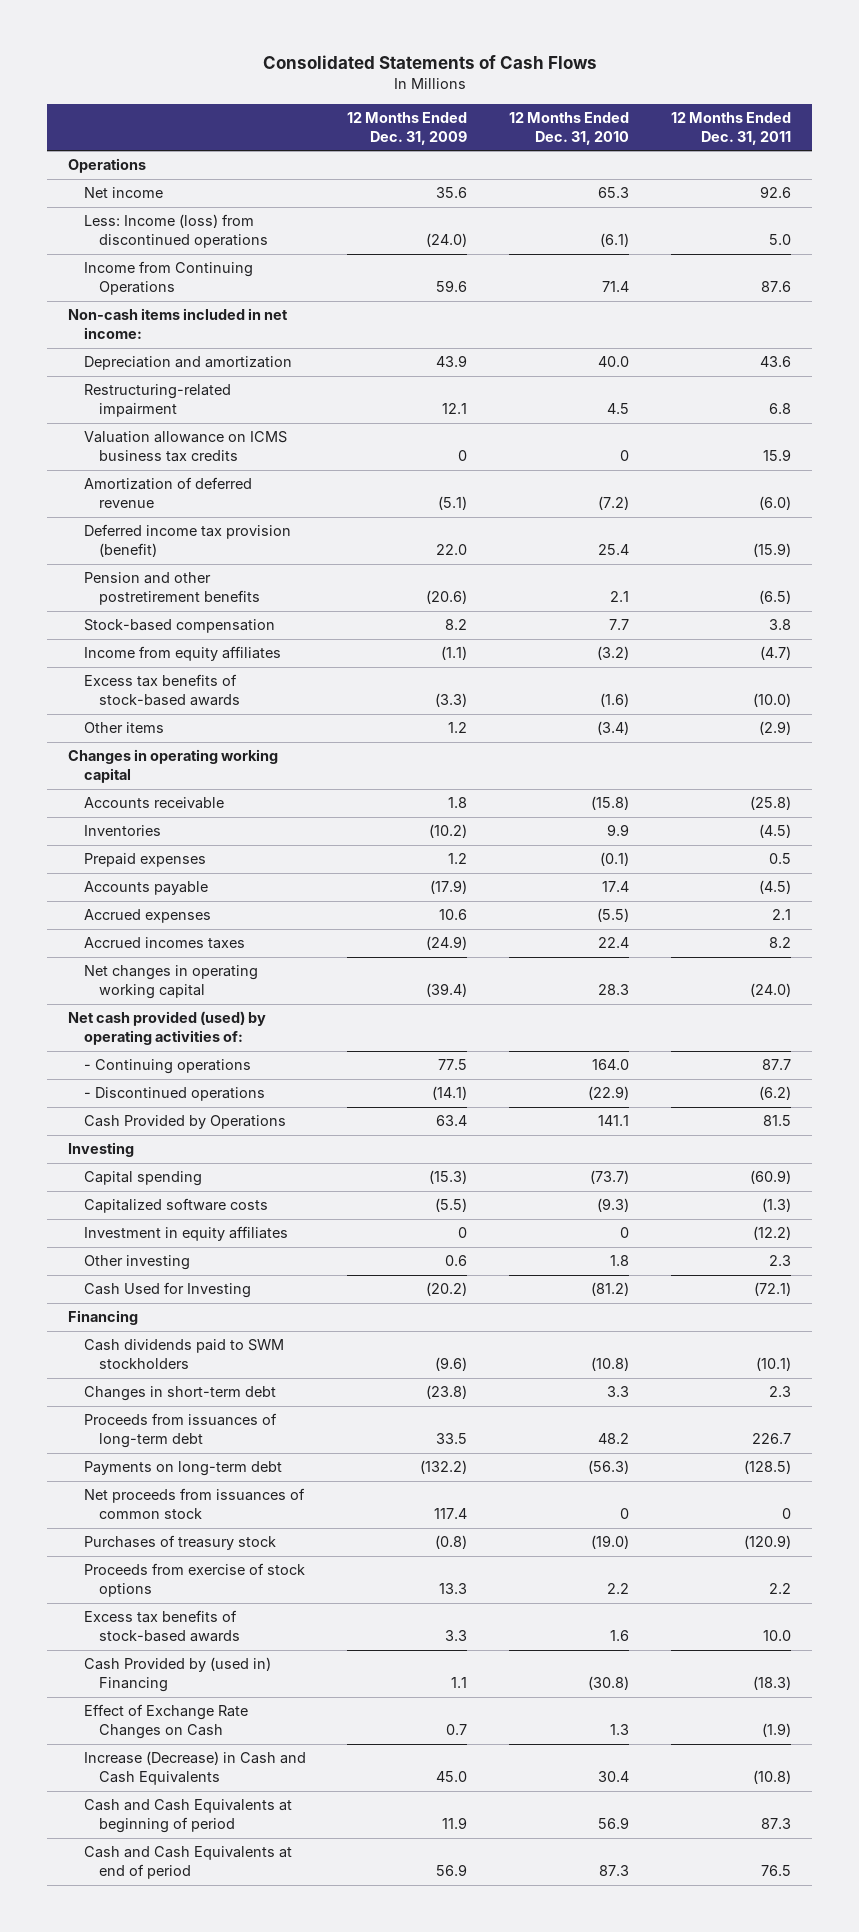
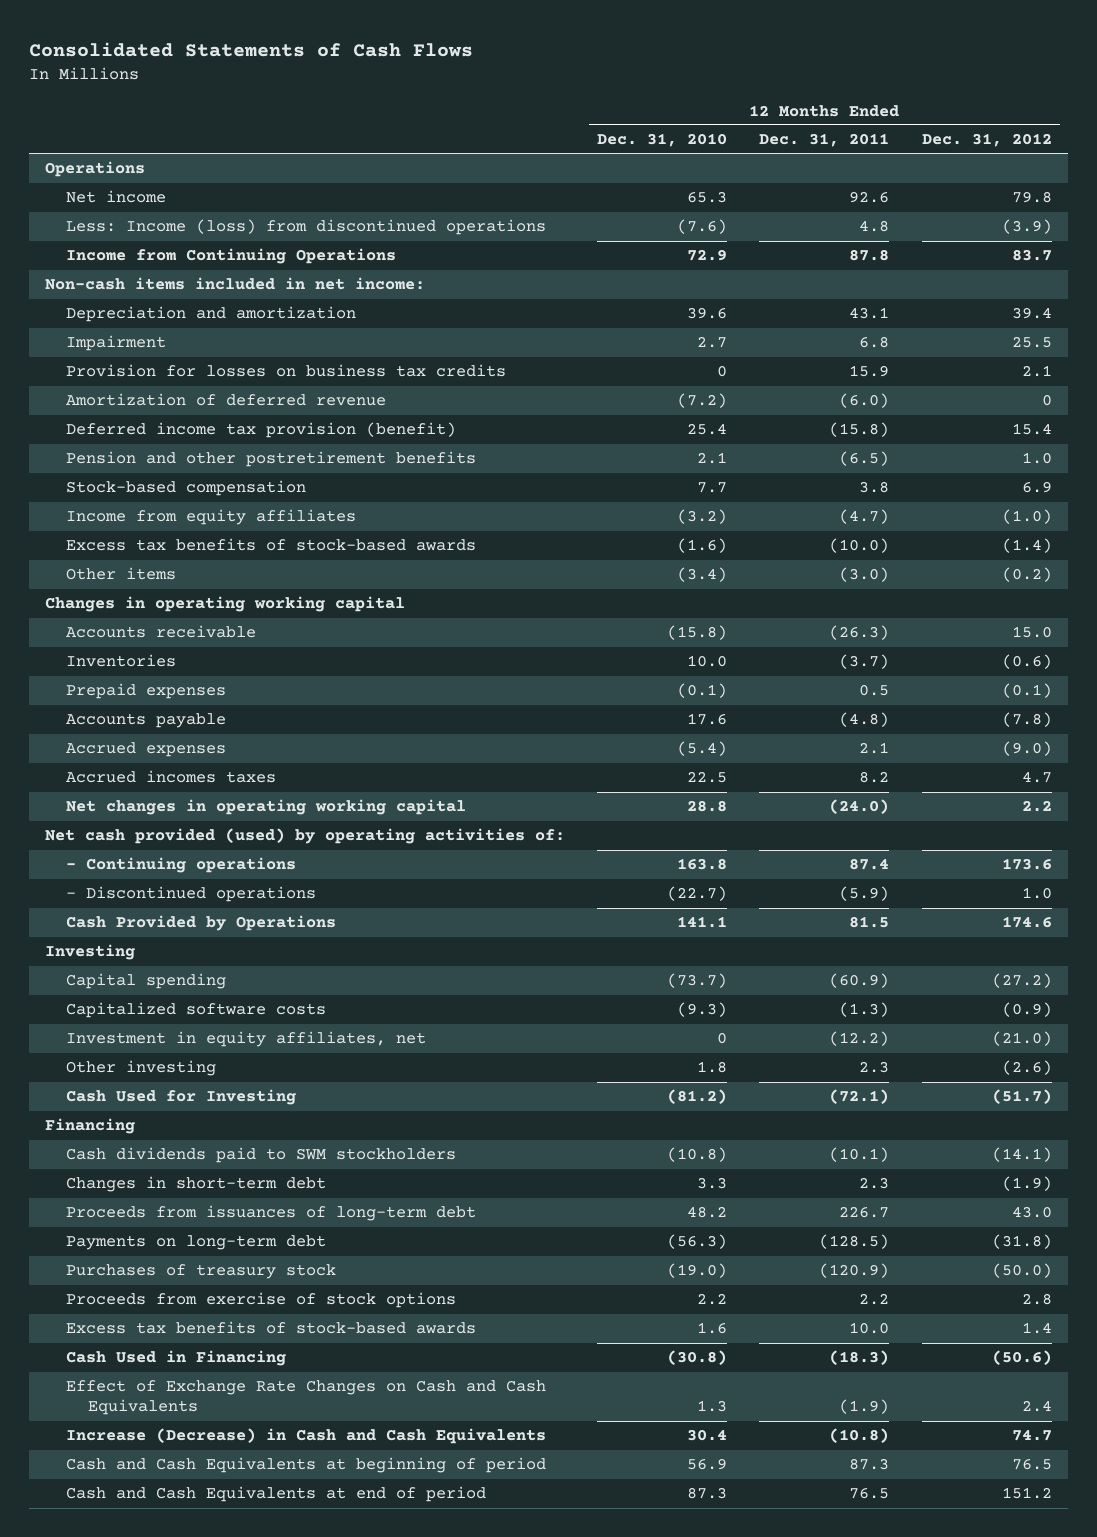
[347,112,468,145] 12 Months Ended Dec. 31, 2009 -> none
none -> [921,133,1052,148] Dec. 31, 2012
[600,232,630,247] (6.1) -> [677,219,728,235] (7.6)
[769,233,792,245] 5.0 -> [859,220,890,233] 4.8
[602,280,630,292] 71.4 -> [687,249,728,262] 72.9
[761,280,792,292] 87.6 -> [849,249,890,262] 87.8
[598,356,630,368] 40.0 -> [687,307,728,320] 39.6
[760,356,792,368] 43.6 -> [849,307,890,320] 43.1
[83,384,231,417] Restructuring-related impairment -> [66,335,167,352] Impairment
[607,402,630,414] 4.5 -> [697,336,728,349] 2.7
[83,431,287,462] Valuation allowance on ICMS business tax credits -> [66,364,507,378] Provision for losses on business tax credits
[753,542,792,557] (15.9) -> [829,422,890,438] (15.8)
[759,721,792,736] (2.9) -> [839,567,890,583] (3.0)
[750,796,792,811] (25.8) -> [829,625,890,641] (26.3)
[607,824,630,837] 9.9 -> [687,655,728,668] 10.0
[759,824,792,839] (4.5) -> [839,654,890,670] (3.7)
[602,881,630,893] 17.4 -> [687,713,728,726] 17.6
[759,880,792,895] (4.5) -> [839,712,890,728] (4.8)
[597,908,630,923] (5.5) -> [677,741,728,757] (5.4)
[598,937,630,949] 22.4 -> [687,771,728,784] 22.5
[598,983,630,995] 28.3 -> [687,800,728,813] 28.8
[592,1059,630,1071] 164.0 -> [677,858,728,871] 163.8
[762,1059,792,1071] 87.7 -> [849,858,890,871] 87.4
[588,1086,630,1101] (22.9) -> [667,886,728,902] (22.7)
[759,1086,792,1101] (6.2) -> [839,886,890,902] (5.9)
[83,1226,288,1242] Investment in equity affiliates -> [66,1031,427,1048] Investment in equity affiliates, net
[83,1488,305,1519] Net proceeds from issuances of common stock -> none
[83,1657,271,1692] Cash Provided by (used in) Financing -> [66,1350,287,1367] Cash Used in Financing
[83,1704,248,1739] Effect of Exchange Rate Changes on Cash -> [66,1380,547,1416] Effect of Exchange Rate Changes on Cash and Cash Equivalents

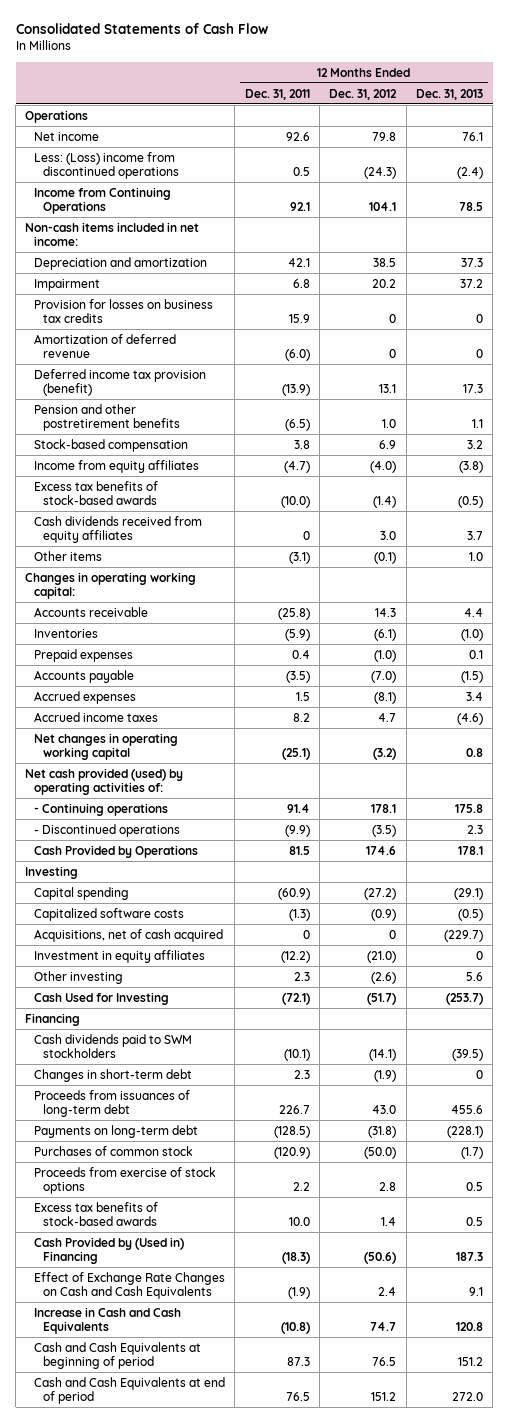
[28,41,473,57] Consolidated Statements of Cash Flows -> [15,23,268,35] Consolidated Statements of Cash Flow
[597,133,728,148] Dec. 31, 2010 -> none
none -> [416,88,484,100] Dec. 31, 2013
[66,219,547,236] Less: Income (loss) from discontinued operations -> [34,151,179,179] Less: (Loss) income from discontinued operations
[859,220,890,233] 4.8 -> [292,166,310,176] 0.5
[1001,219,1052,235] (3.9) -> [364,166,397,179] (24.3)
[849,249,890,262] 87.8 -> [289,201,310,211] 92.1
[1011,249,1052,262] 83.7 -> [369,201,397,211] 104.1
[849,307,890,320] 43.1 -> [287,257,310,267] 42.1
[1011,307,1052,320] 39.4 -> [373,257,397,267] 38.5
[1011,336,1052,349] 25.5 -> [372,278,397,288] 20.2
[1021,365,1052,378] 2.1 -> [389,313,397,323] 0
[829,422,890,438] (15.8) -> [281,383,310,396] (13.9)
[1011,423,1052,436] 15.4 -> [379,383,397,393] 13.1
[1001,509,1052,525] (1.0) -> [370,460,397,473] (4.0)
none -> [34,515,203,543] Cash dividends received from equity affiliates
[839,567,890,583] (3.0) -> [288,551,310,564] (3.1)
[1001,567,1052,583] (0.2) -> [374,551,397,564] (0.1)
[44,596,405,613] Changes in operating working capital -> [25,571,197,599] Changes in operating working capital:
[829,625,890,641] (26.3) -> [277,607,310,620] (25.8)
[1011,626,1052,639] 15.0 -> [375,607,397,617] 14.3
[839,654,890,670] (3.7) -> [284,628,310,641] (5.9)
[1001,654,1052,670] (0.6) -> [374,628,397,641] (6.1)
[859,684,890,697] 0.5 -> [291,649,310,659] 0.4
[1001,683,1052,699] (0.1) -> [374,649,397,662] (1.0)
[839,712,890,728] (4.8) -> [285,670,310,683] (3.5)
[1001,712,1052,728] (7.8) -> [371,670,397,683] (7.0)
[859,742,890,755] 2.1 -> [295,691,310,701] 1.5
[1001,741,1052,757] (9.0) -> [374,691,397,704] (8.1)
[66,770,277,784] Accrued incomes taxes -> [34,711,159,722] Accrued income taxes
[829,799,890,815] (24.0) -> [281,747,310,760] (25.1)
[1021,800,1052,813] 2.2 -> [373,747,397,760] (3.2)
[849,858,890,871] 87.4 -> [286,803,310,813] 91.4
[1001,858,1052,871] 173.6 -> [371,803,397,813] 178.1
[839,886,890,902] (5.9) -> [284,824,310,837] (9.9)
[1021,887,1052,900] 1.0 -> [372,824,397,837] (3.5)
none -> [34,928,224,942] Acquisitions, net of cash acquired
[66,1031,427,1048] Investment in equity affiliates, net -> [34,949,206,963] Investment in equity affiliates
[66,1264,337,1280] Purchases of treasury stock -> [34,1145,194,1156] Purchases of common stock
[66,1350,287,1367] Cash Used in Financing -> [34,1236,185,1264] Cash Provided by (Used in) Financing
[66,1428,547,1445] Increase (Decrease) in Cash and Cash Equivalents -> [34,1306,182,1334] Increase in Cash and Cash Equivalents

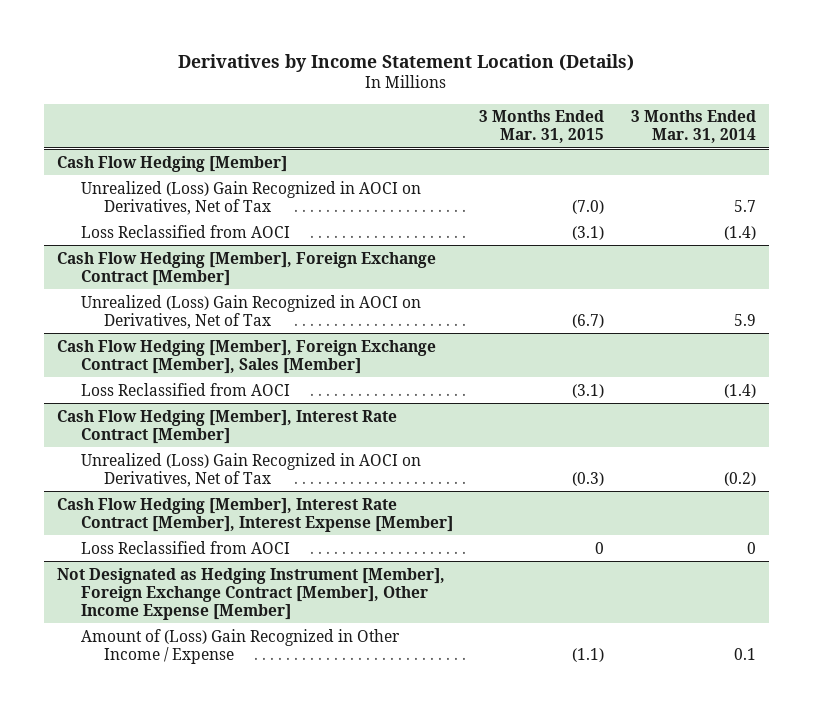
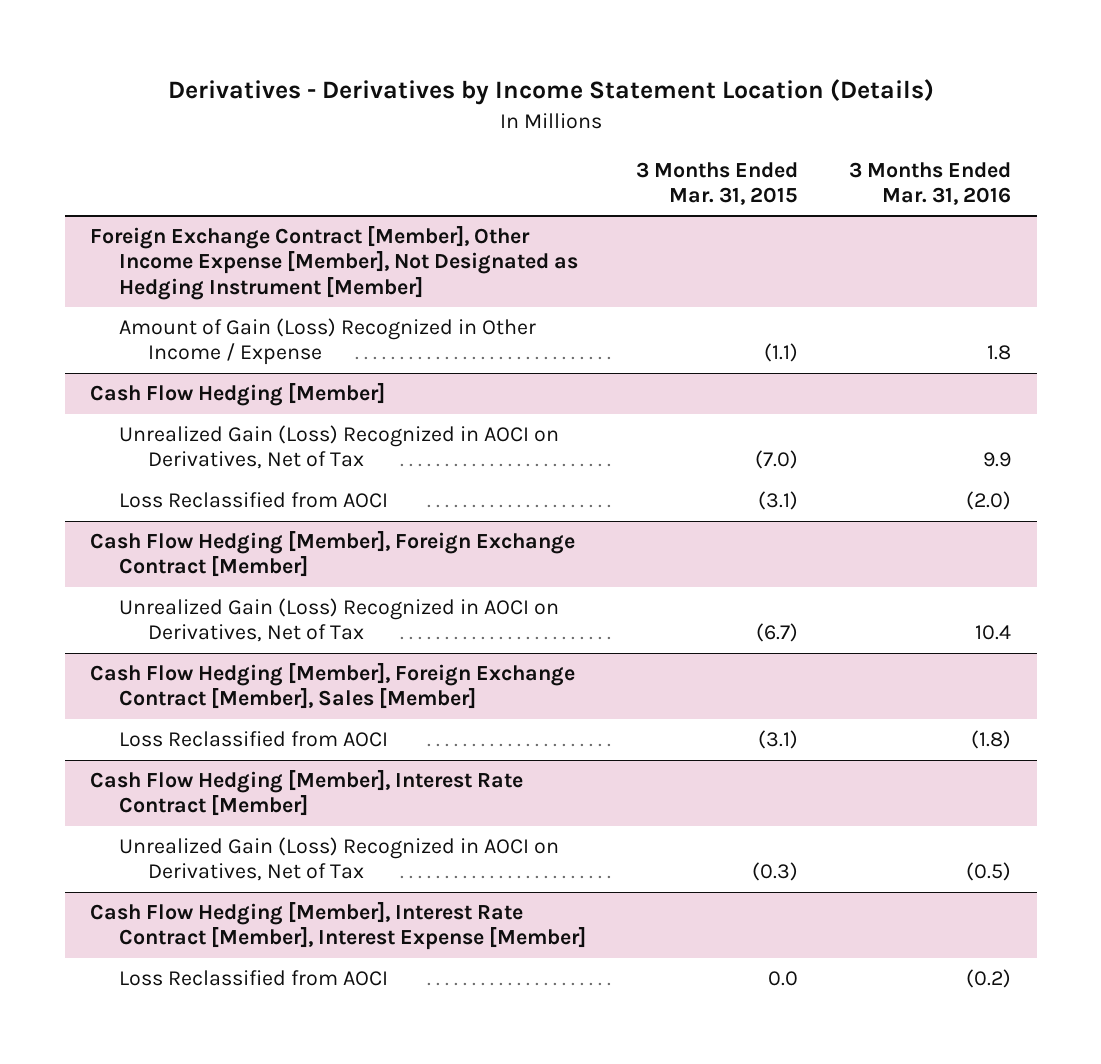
[178,53,635,72] Derivatives by Income Statement Location (Details) -> [167,79,934,106] Derivatives - Derivatives by Income Statement Location (Details)
[630,110,756,144] 3 Months Ended Mar. 31, 2014 -> none
none -> [849,161,1012,205] 3 Months Ended Mar. 31, 2016
none -> [89,226,578,300] Foreign Exchange Contract [Member], Other Income Expense [Member], Not Designated as Hedging Instrument [Member]
none -> [118,318,536,366] Amount of Gain (Loss) Recognized in Other Income / Expense
[80,180,421,215] Unrealized (Loss) Gain Recognized in AOCI on Derivatives, Net of Tax -> [118,425,559,470] Unrealized Gain (Loss) Recognized in AOCI on Derivatives, Net of Tax
[80,294,421,329] Unrealized (Loss) Gain Recognized in AOCI on Derivatives, Net of Tax -> [118,598,559,643] Unrealized Gain (Loss) Recognized in AOCI on Derivatives, Net of Tax
[80,452,421,487] Unrealized (Loss) Gain Recognized in AOCI on Derivatives, Net of Tax -> [118,837,559,882] Unrealized Gain (Loss) Recognized in AOCI on Derivatives, Net of Tax
[56,567,445,620] Not Designated as Hedging Instrument [Member], Foreign Exchange Contract [Member], Other Income Expense [Member] -> none
[80,628,400,664] Amount of (Loss) Gain Recognized in Other Income / Expense -> none
[595,541,605,554] 0 -> [768,971,799,987] 0.0

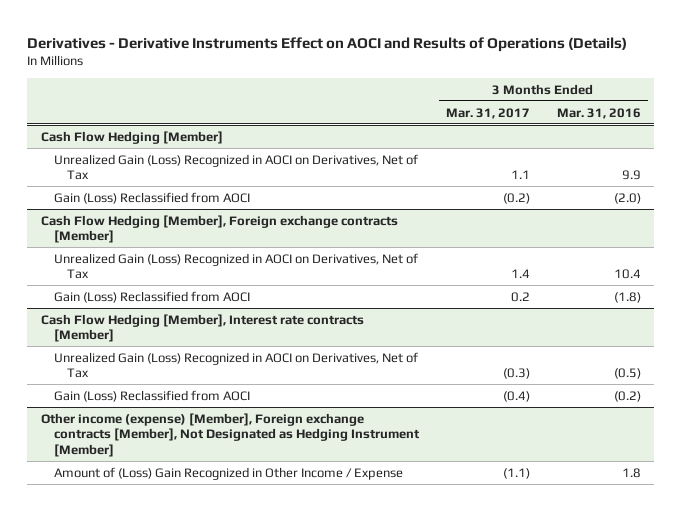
[167,79,934,106] Derivatives - Derivatives by Income Statement Location (Details) -> [27,36,628,52] Derivatives - Derivative Instruments Effect on AOCI and Results of Operations (Details)
[636,161,799,205] 3 Months Ended Mar. 31, 2015 -> none
none -> [445,107,530,119] Mar. 31, 2017
[89,226,578,300] Foreign Exchange Contract [Member], Other Income Expense [Member], Not Designated as Hedging Instrument [Member] -> none
[118,318,536,366] Amount of Gain (Loss) Recognized in Other Income / Expense -> none
[118,492,388,509] Loss Reclassified from AOCI -> [54,191,251,204] Gain (Loss) Reclassified from AOCI
[89,531,575,578] Cash Flow Hedging [Member], Foreign Exchange Contract [Member] -> [40,214,398,244] Cash Flow Hedging [Member], Foreign exchange contracts [Member]
[89,663,575,710] Cash Flow Hedging [Member], Foreign Exchange Contract [Member], Sales [Member] -> none
[118,731,388,748] Loss Reclassified from AOCI -> [54,290,251,303] Gain (Loss) Reclassified from AOCI
[89,770,523,817] Cash Flow Hedging [Member], Interest Rate Contract [Member] -> [40,313,364,343] Cash Flow Hedging [Member], Interest rate contracts [Member]
[89,902,586,951] Cash Flow Hedging [Member], Interest Rate Contract [Member], Interest Expense [Member] -> none
[118,970,388,987] Loss Reclassified from AOCI -> [54,389,251,402] Gain (Loss) Reclassified from AOCI
none -> [40,412,421,457] Other income (expense) [Member], Foreign exchange contracts [Member], Not Designated as Hedging Instrument [Member]
none -> [54,466,404,480] Amount of (Loss) Gain Recognized in Other Income / Expense

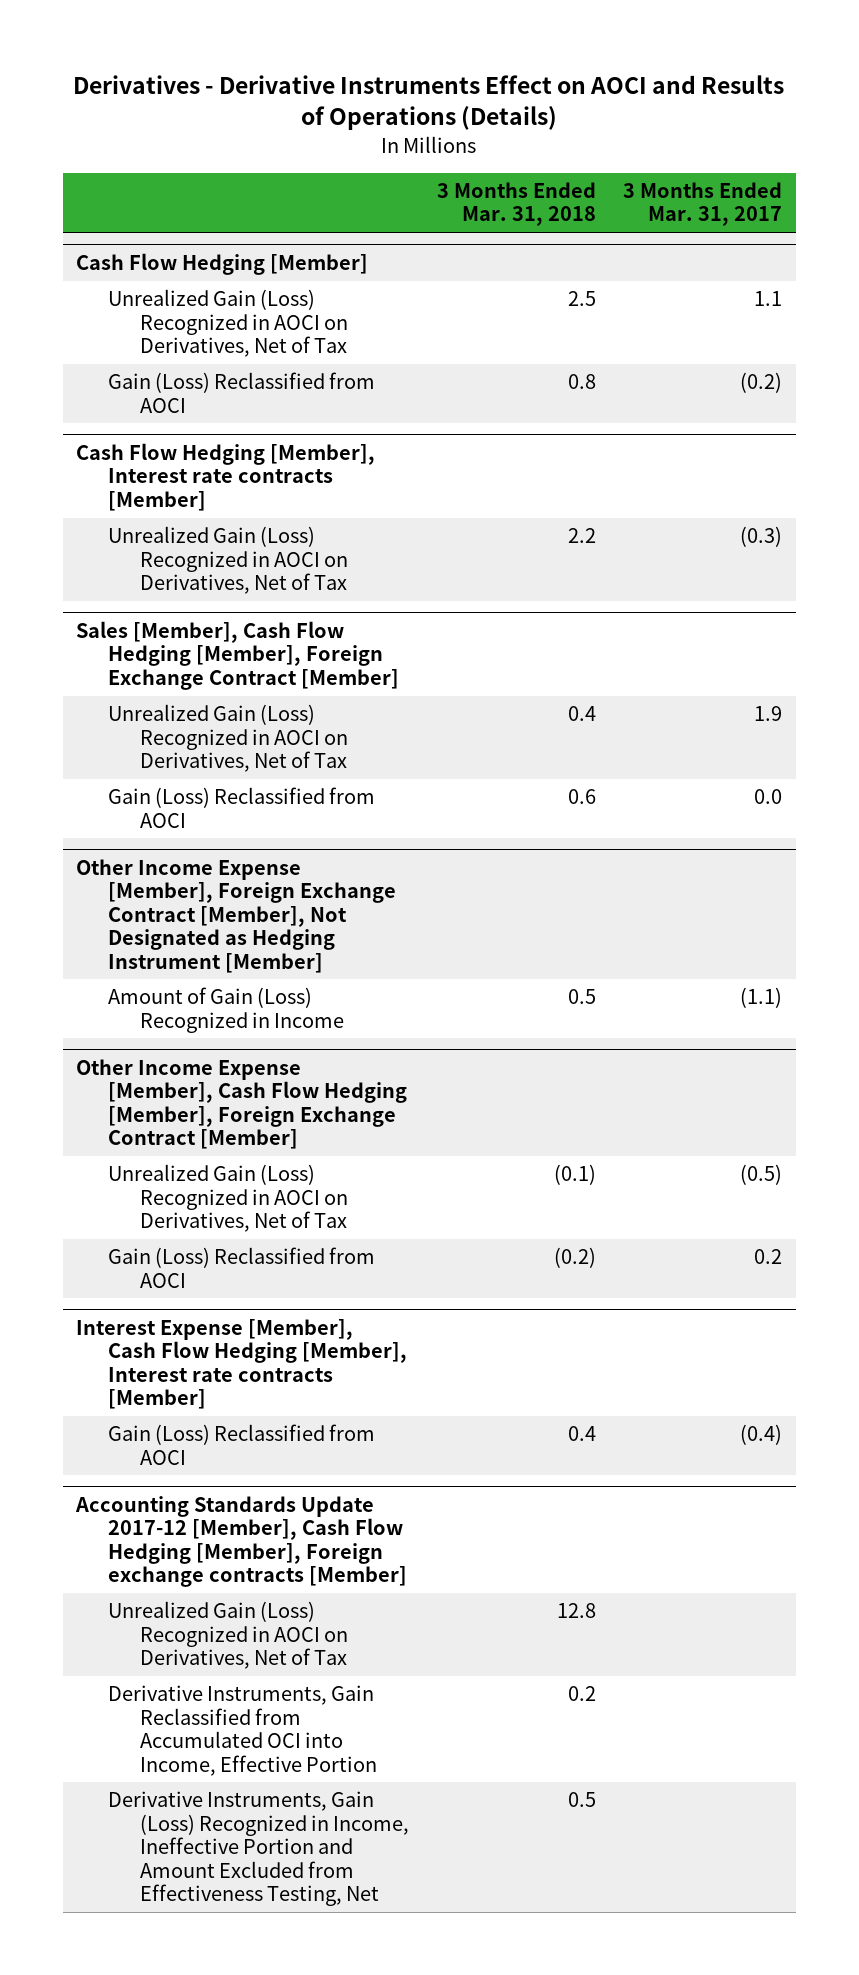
[556,107,641,119] Mar. 31, 2016 -> none
none -> [436,182,596,227] 3 Months Ended Mar. 31, 2018
[40,214,398,244] Cash Flow Hedging [Member], Foreign exchange contracts [Member] -> none
[54,252,419,280] Unrealized Gain (Loss) Recognized in AOCI on Derivatives, Net of Tax -> none
[54,290,251,303] Gain (Loss) Reclassified from AOCI -> none
none -> [76,621,400,690] Sales [Member], Cash Flow Hedging [Member], Foreign Exchange Contract [Member]
none -> [108,704,348,773] Unrealized Gain (Loss) Recognized in AOCI on Derivatives, Net of Tax
none -> [108,787,376,828] Gain (Loss) Reclassified from AOCI
none -> [76,859,397,973] Other Income Expense [Member], Foreign Exchange Contract [Member], Not Designated as Hedging Instrument [Member]
none -> [108,987,344,1033] Amount of Gain (Loss) Recognized in Income
none -> [76,1059,408,1150] Other Income Expense [Member], Cash Flow Hedging [Member], Foreign Exchange Contract [Member]
none -> [108,1164,348,1233] Unrealized Gain (Loss) Recognized in AOCI on Derivatives, Net of Tax
none -> [108,1247,376,1288] Gain (Loss) Reclassified from AOCI
none -> [76,1319,408,1410] Interest Expense [Member], Cash Flow Hedging [Member], Interest rate contracts [Member]
[40,412,421,457] Other income (expense) [Member], Foreign exchange contracts [Member], Not Designated as Hedging Instrument [Member] -> none
[54,466,404,480] Amount of (Loss) Gain Recognized in Other Income / Expense -> none
none -> [75,1496,408,1588] Accounting Standards Update 2017-12 [Member], Cash Flow Hedging [Member], Foreign exchange contracts [Member]
none -> [108,1601,348,1670] Unrealized Gain (Loss) Recognized in AOCI on Derivatives, Net of Tax
none -> [108,1685,377,1776] Derivative Instruments, Gain Reclassified from Accumulated OCI into Income, Effective Portion
none -> [108,1791,409,1907] Derivative Instruments, Gain (Loss) Recognized in Income, Ineffective Portion and Amount Excluded from Effectiveness Testing, Net

